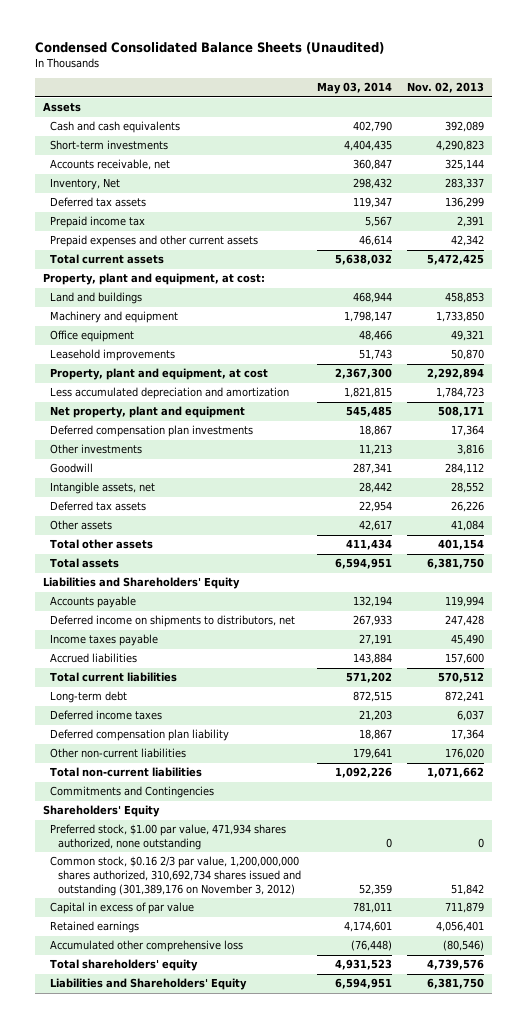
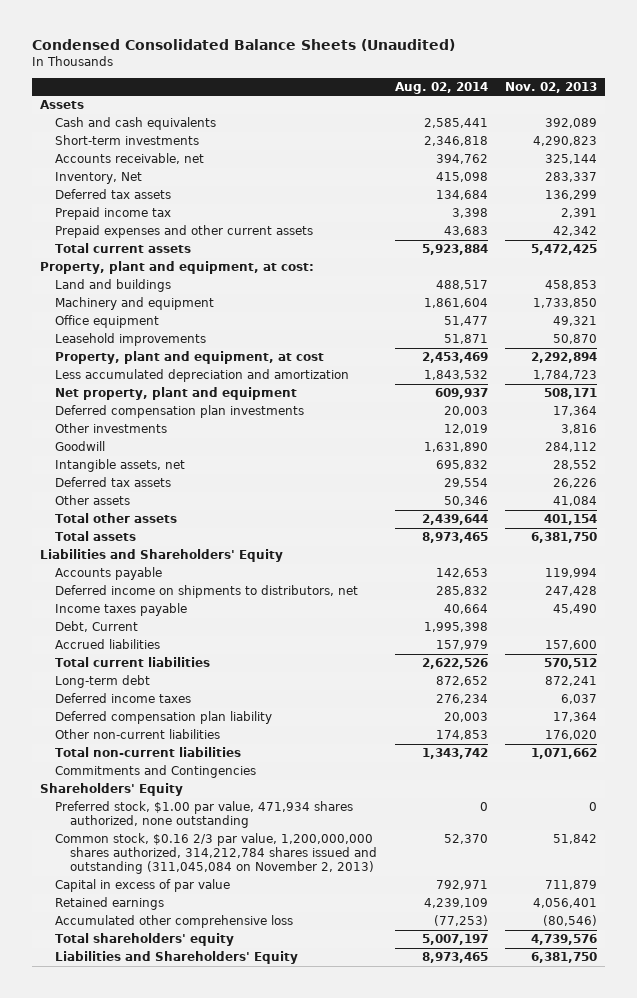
[316,82,392,95] May 03, 2014 -> none
none -> [394,81,488,94] Aug. 02, 2014
none -> [55,621,139,633] Debt, Current
[50,856,302,896] Common stock, $0.16 2/3 par value, 1,200,000,000 shares authorized, 310,692,734 shares issued and outstanding (301,389,176 on November 3, 2012) -> [55,833,378,875] Common stock, $0.16 2/3 par value, 1,200,000,000 shares authorized, 314,212,784 shares issued and outstanding (311,045,084 on November 2, 2013)

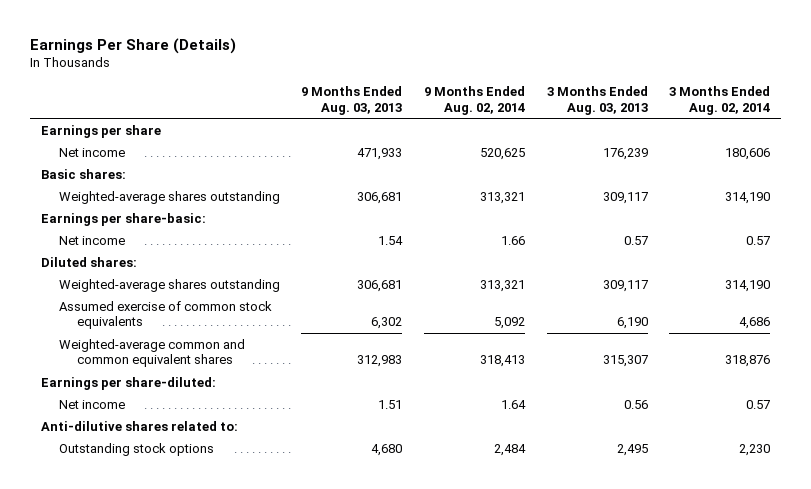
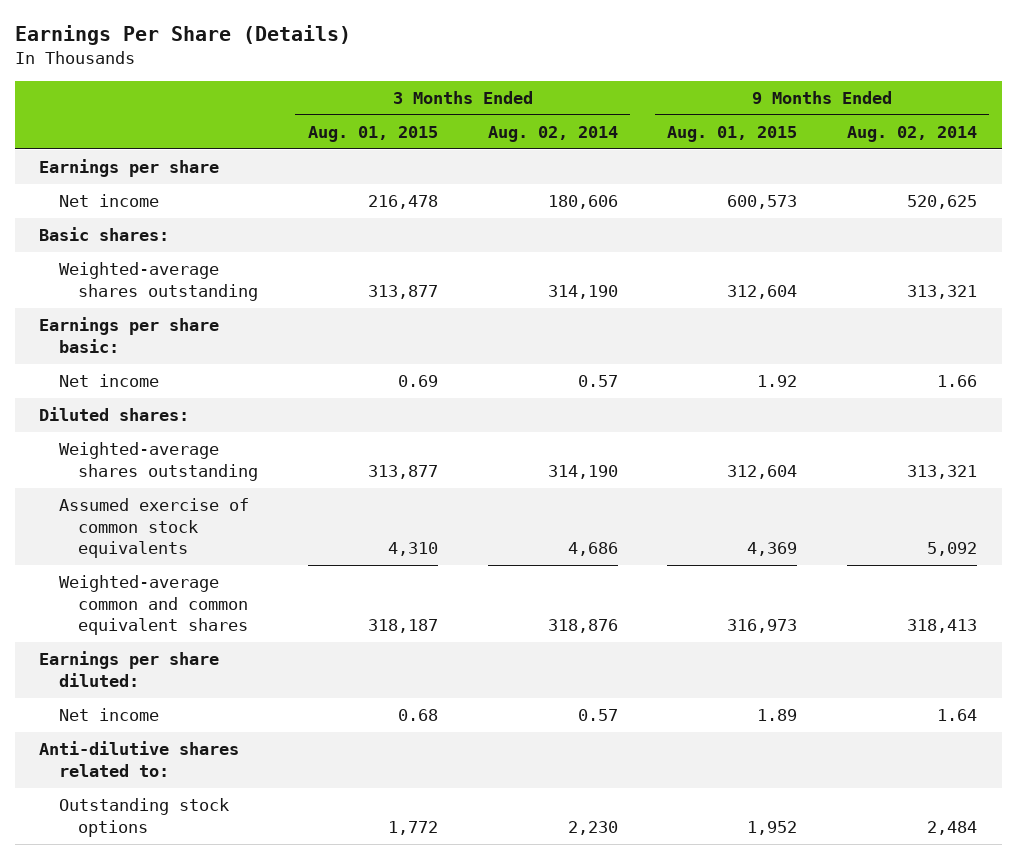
[301,86,403,115] 9 Months Ended Aug. 03, 2013 -> none
[546,86,648,115] 3 Months Ended Aug. 03, 2013 -> none
none -> [307,126,438,143] Aug. 01, 2015
none -> [667,126,798,143] Aug. 01, 2015
[40,212,206,226] Earnings per share-basic: -> [39,317,220,353] Earnings per share basic:
[40,376,216,390] Earnings per share-diluted: -> [39,651,220,687] Earnings per share diluted:

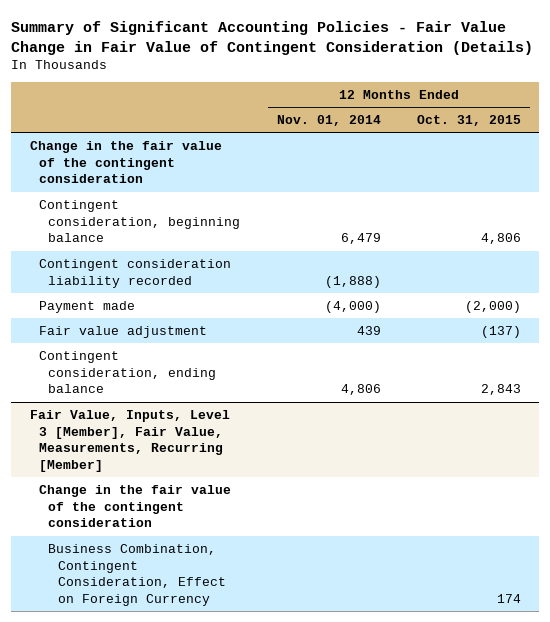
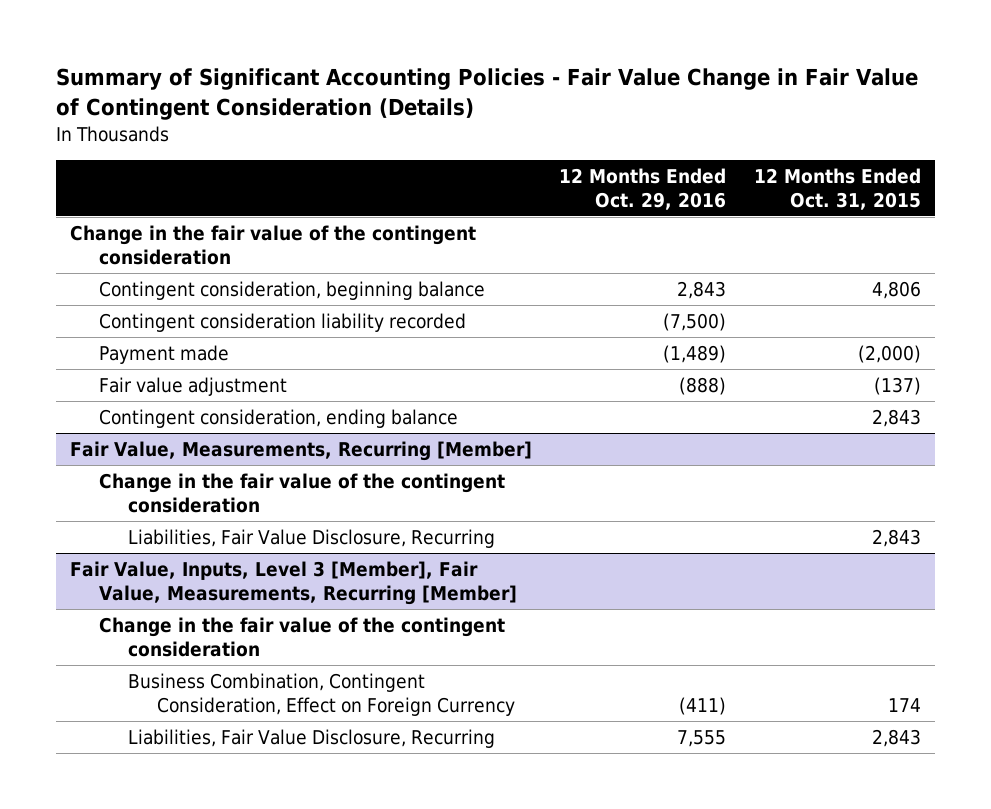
[276,114,381,126] Nov. 01, 2014 -> none
none -> [559,167,727,210] 12 Months Ended Oct. 29, 2016
none -> [69,441,532,462] Fair Value, Measurements, Recurring [Member]
none -> [98,473,505,514] Change in the fair value of the contingent consideration
none -> [128,529,496,549] Liabilities, Fair Value Disclosure, Recurring
none -> [128,729,496,749] Liabilities, Fair Value Disclosure, Recurring

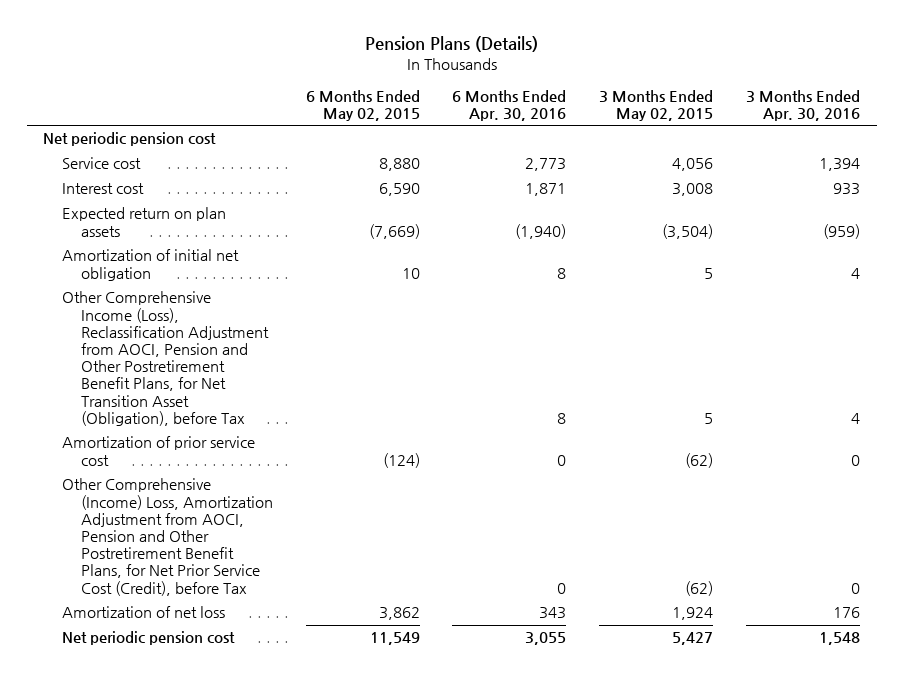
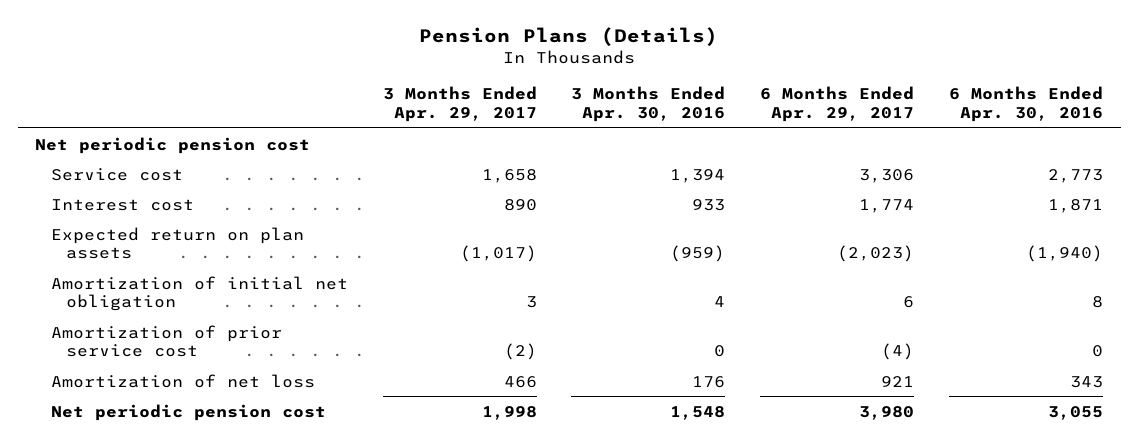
[305,89,420,121] 6 Months Ended May 02, 2015 -> none
[599,89,714,121] 3 Months Ended May 02, 2015 -> none
none -> [382,86,537,123] 3 Months Ended Apr. 29, 2017
none -> [760,86,915,123] 6 Months Ended Apr. 29, 2017
[62,291,269,426] Other Comprehensive Income (Loss), Reclassification Adjustment from AOCI, Pension and Other Postretirement Benefit Plans, for Net Transition Asset (Obligation), before Tax -> none
[62,478,273,596] Other Comprehensive (Income) Loss, Amortization Adjustment from AOCI, Pension and Other Postretirement Benefit Plans, for Net Prior Service Cost (Credit), before Tax -> none

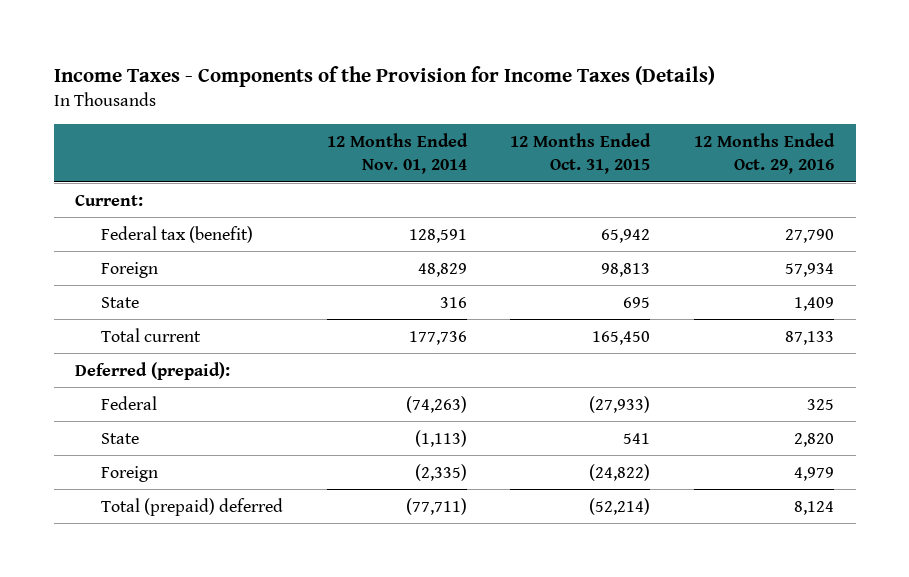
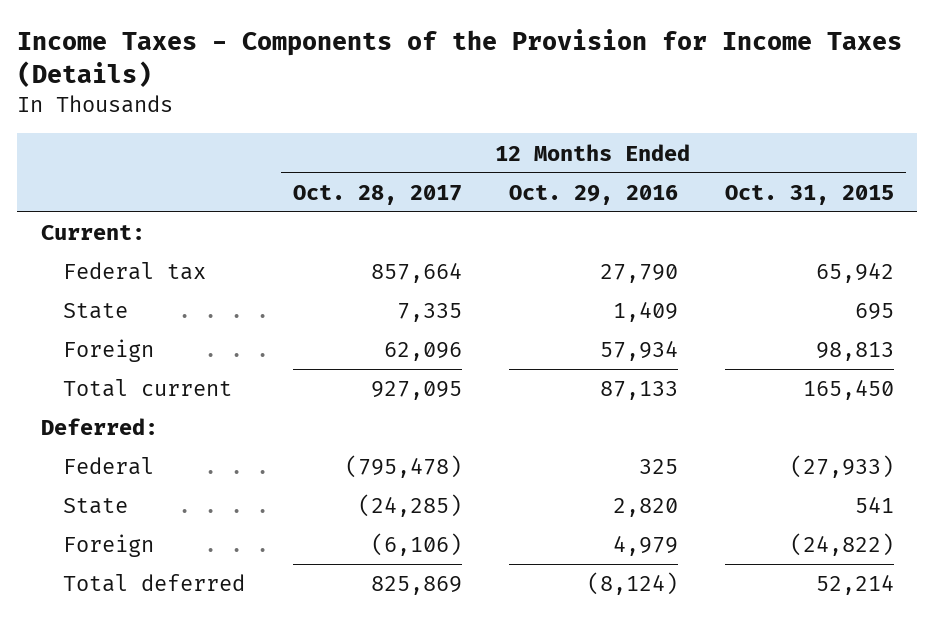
[326,133,468,175] 12 Months Ended Nov. 01, 2014 -> none
none -> [292,184,462,205] Oct. 28, 2017
[101,225,254,243] Federal tax (benefit) -> [63,262,207,281] Federal tax
[101,261,159,278] Foreign -> [63,339,155,363] Foreign
[75,361,231,380] Deferred (prepaid): -> [41,418,159,436] Deferred:
[101,497,284,516] Total (prepaid) deferred -> [63,574,246,593] Total deferred
[589,497,651,515] (52,214) -> [815,575,894,596] 52,214
[793,500,834,515] 8,124 -> [586,572,678,596] (8,124)

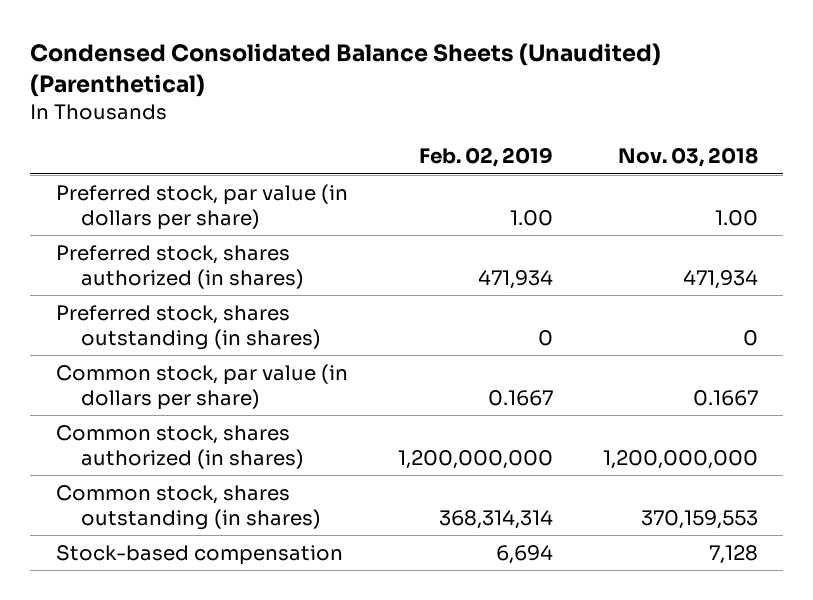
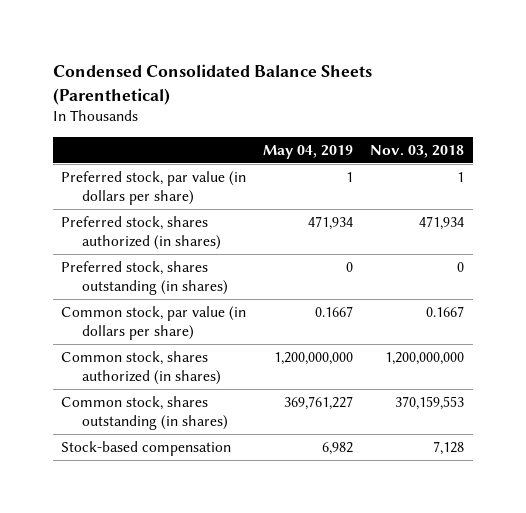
[30,43,662,97] Condensed Consolidated Balance Sheets (Unaudited) (Parenthetical) -> [52,63,372,105] Condensed Consolidated Balance Sheets (Parenthetical)
[418,147,553,168] Feb. 02, 2019 -> none
none -> [263,144,354,159] May 04, 2019
[714,209,758,226] 1.00 -> [457,172,465,183] 1

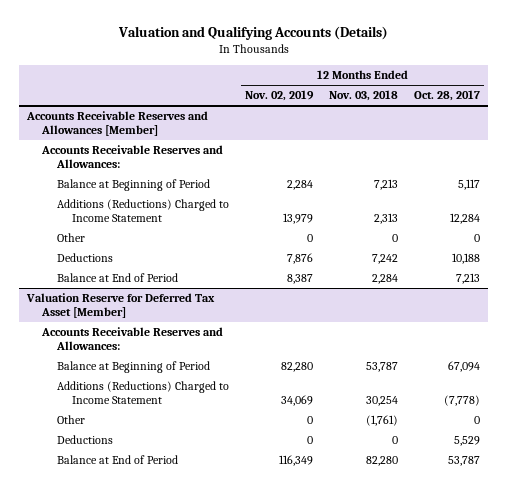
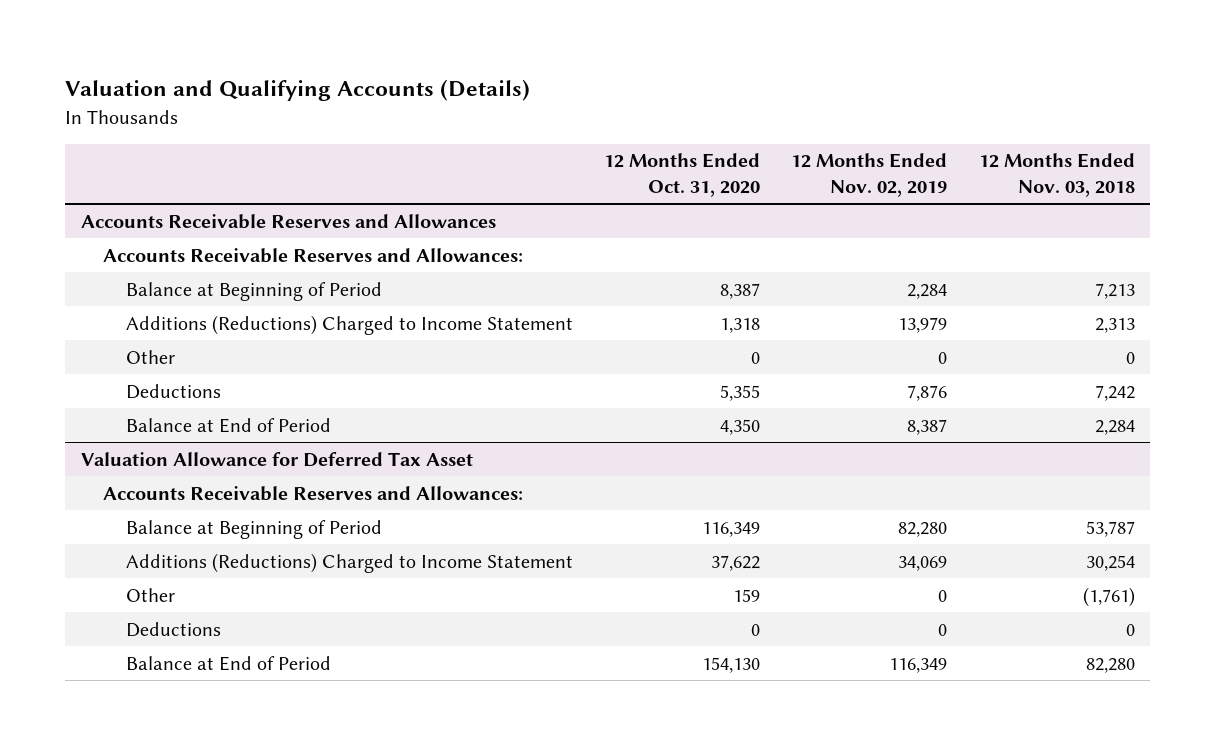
[414,90,481,102] Oct. 28, 2017 -> none
none -> [603,153,760,197] 12 Months Ended Oct. 31, 2020
[25,110,208,137] Accounts Receivable Reserves and Allowances [Member] -> [80,213,496,229] Accounts Receivable Reserves and Allowances
[25,292,215,319] Valuation Reserve for Deferred Tax Asset [Member] -> [80,451,473,467] Valuation Allowance for Deferred Tax Asset

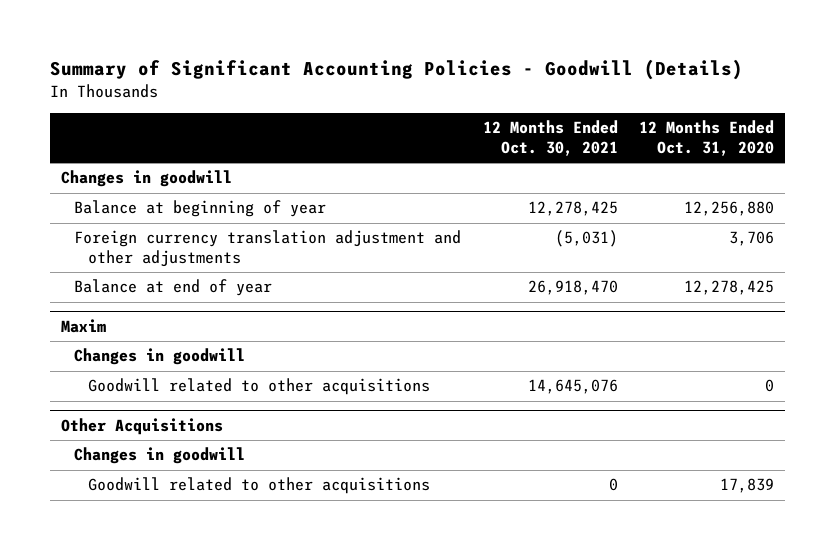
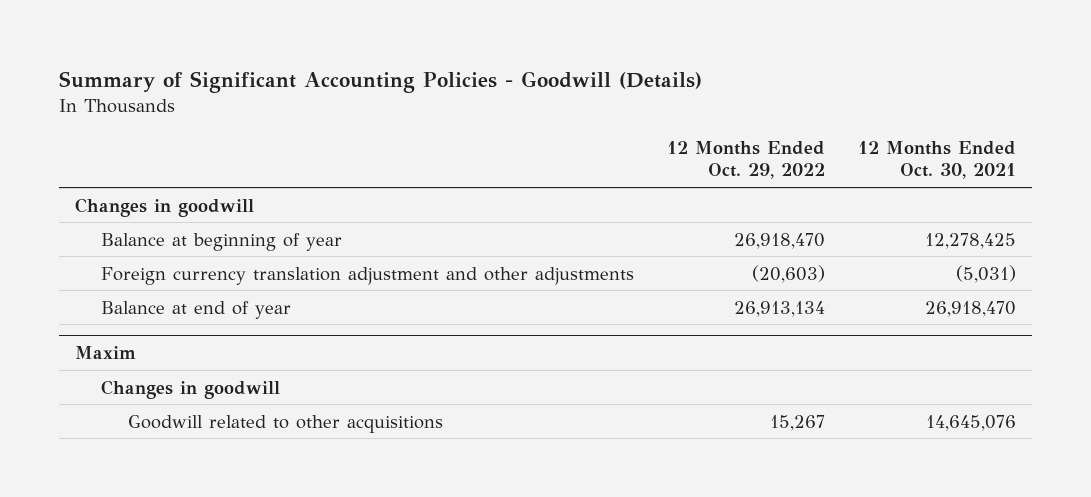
[638,120,774,156] 12 Months Ended Oct. 31, 2020 -> none
none -> [667,140,826,180] 12 Months Ended Oct. 29, 2022
[60,418,223,436] Other Acquisitions -> none
[74,447,246,465] Changes in goodwill -> none
[88,477,431,495] Goodwill related to other acquisitions -> none

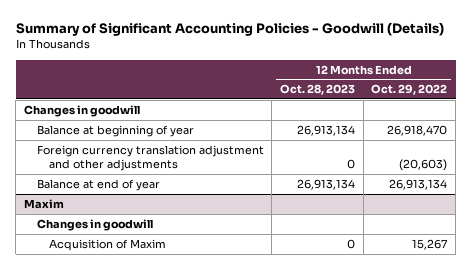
[857,140,1016,180] 12 Months Ended Oct. 30, 2021 -> none
none -> [279,84,355,96] Oct. 28, 2023
[127,414,443,433] Goodwill related to other acquisitions -> [49,238,167,251] Acquisition of Maxim

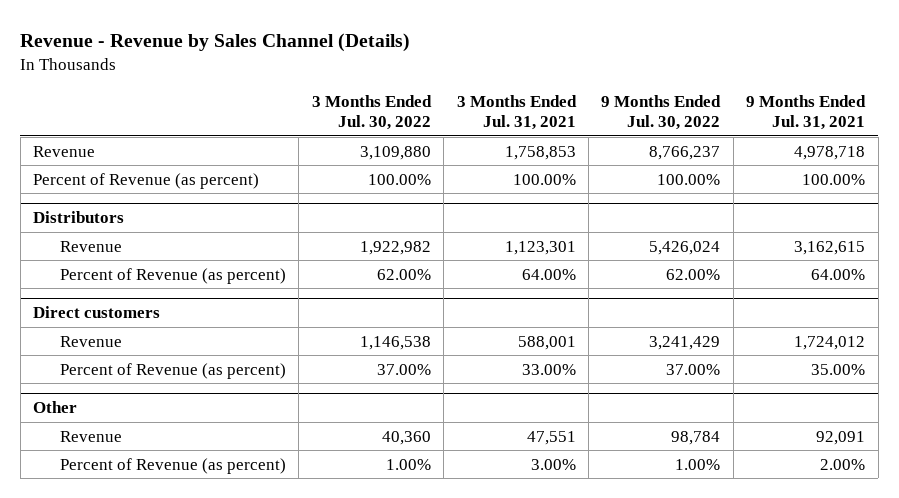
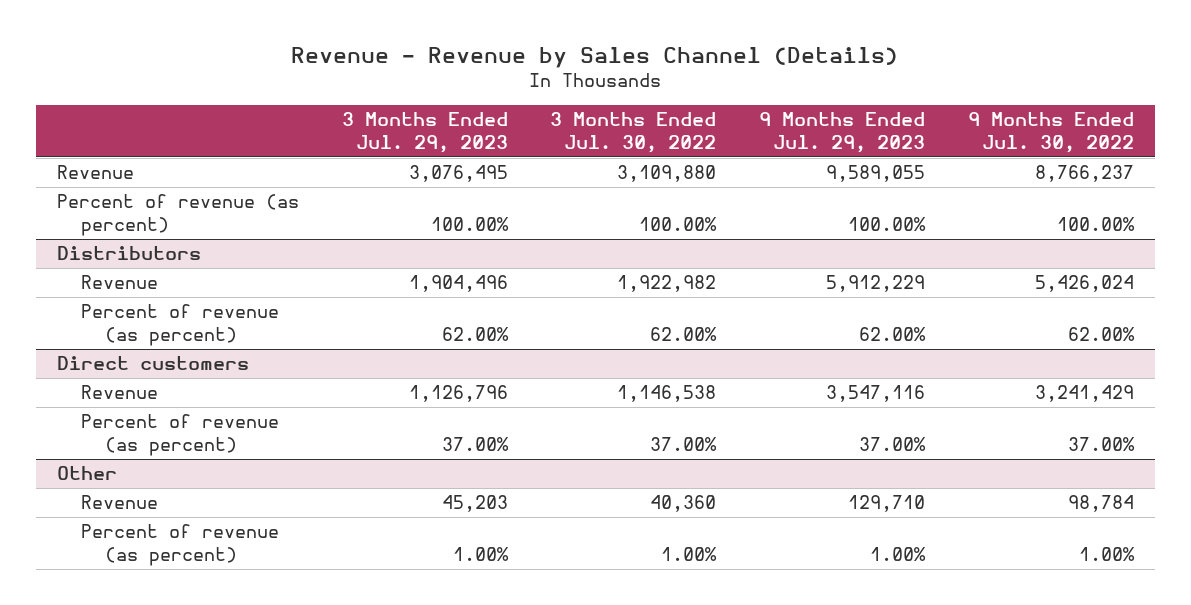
[456,94,577,131] 3 Months Ended Jul. 31, 2021 -> none
[746,94,867,131] 9 Months Ended Jul. 31, 2021 -> none
none -> [341,112,508,153] 3 Months Ended Jul. 29, 2023
none -> [759,112,926,153] 9 Months Ended Jul. 29, 2023
[33,172,260,189] Percent of Revenue (as percent) -> [56,194,299,236] Percent of revenue (as percent)
[59,267,286,284] Percent of Revenue (as percent) -> [81,304,280,346] Percent of revenue (as percent)
[59,362,286,379] Percent of Revenue (as percent) -> [81,414,280,456] Percent of revenue (as percent)
[59,457,286,474] Percent of Revenue (as percent) -> [81,524,280,566] Percent of revenue (as percent)

